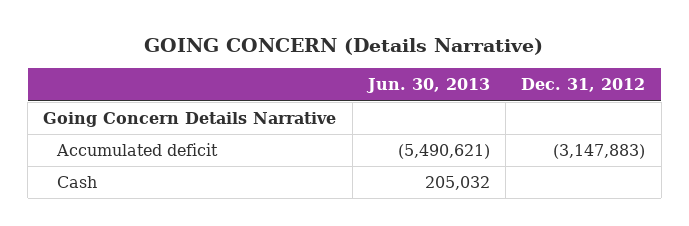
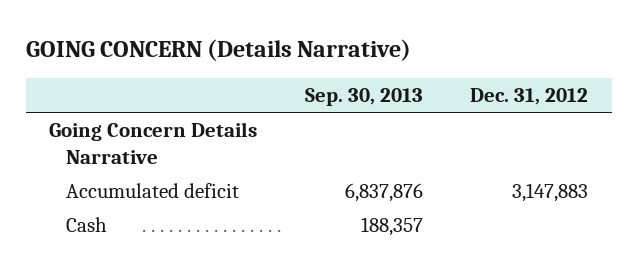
[365,78,490,94] Jun. 30, 2013 -> none
none -> [304,87,423,106] Sep. 30, 2013
[553,143,646,159] (3,147,883) -> [512,183,589,203] 3,147,883

